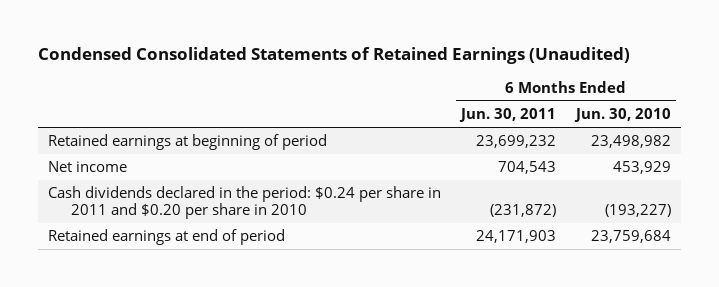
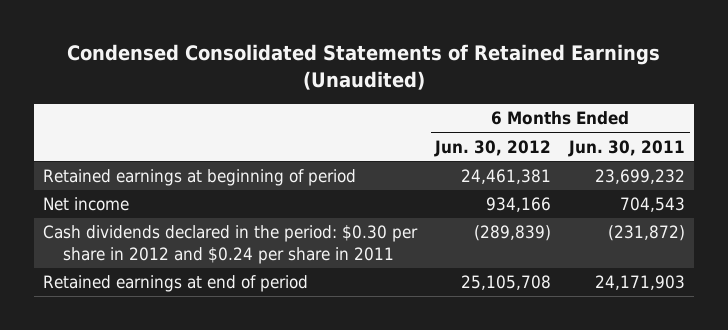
[573,108,671,123] Jun. 30, 2010 -> none
none -> [434,139,552,157] Jun. 30, 2012
[47,186,441,220] Cash dividends declared in the period: $0.24 per share in 2011 and $0.20 per share in 2010 -> [43,225,419,265] Cash dividends declared in the period: $0.30 per share in 2012 and $0.24 per share in 2011

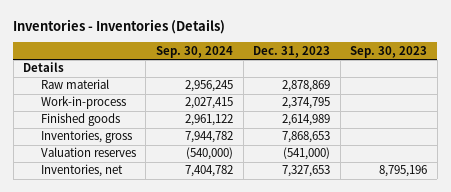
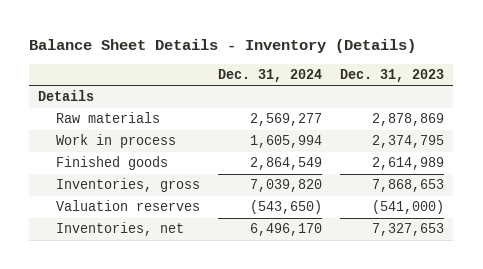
[13,18,226,34] Inventories - Inventories (Details) -> [29,39,417,54] Balance Sheet Details - Inventory (Details)
[155,45,233,58] Sep. 30, 2024 -> none
[350,45,428,58] Sep. 30, 2023 -> none
none -> [218,68,323,82] Dec. 31, 2024
[40,79,109,90] Raw material -> [56,112,161,124] Raw materials
[40,96,126,110] Work-in-process -> [56,134,177,149] Work in process

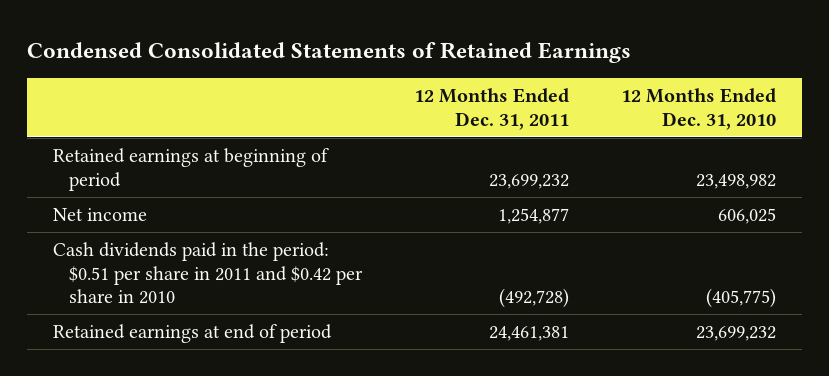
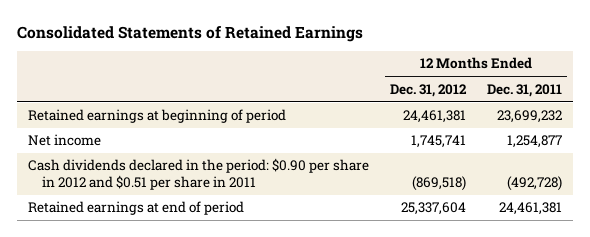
[27,42,632,64] Condensed Consolidated Statements of Retained Earnings -> [16,25,363,42] Consolidated Statements of Retained Earnings
[621,88,777,130] 12 Months Ended Dec. 31, 2010 -> none
none -> [389,83,467,97] Dec. 31, 2012
[53,242,364,305] Cash dividends paid in the period: $0.51 per share in 2011 and $0.42 per share in 2010 -> [27,158,369,191] Cash dividends declared in the period: $0.90 per share in 2012 and $0.51 per share in 2011

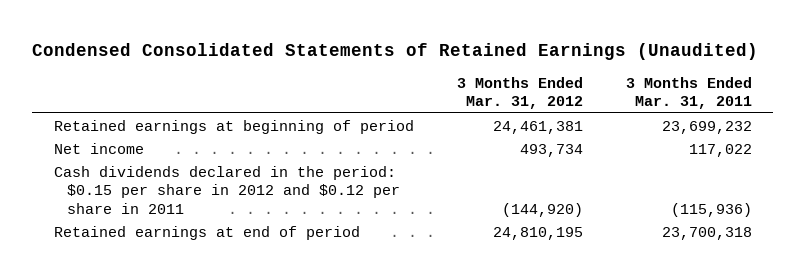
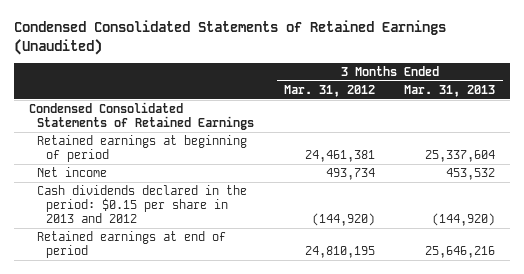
[625,76,752,110] 3 Months Ended Mar. 31, 2011 -> none
none -> [404,84,496,97] Mar. 31, 2013
none -> [28,102,255,131] Condensed Consolidated Statements of Retained Earnings
[53,165,400,214] Cash dividends declared in the period: $0.15 per share in 2012 and $0.12 per share in 2011 -> [37,185,248,224] Cash dividends declared in the period: $0.15 per share in 2013 and 2012

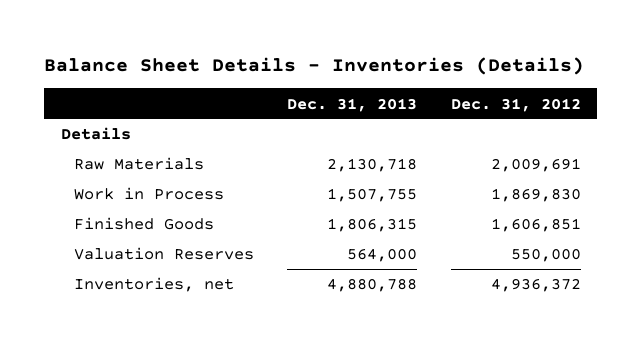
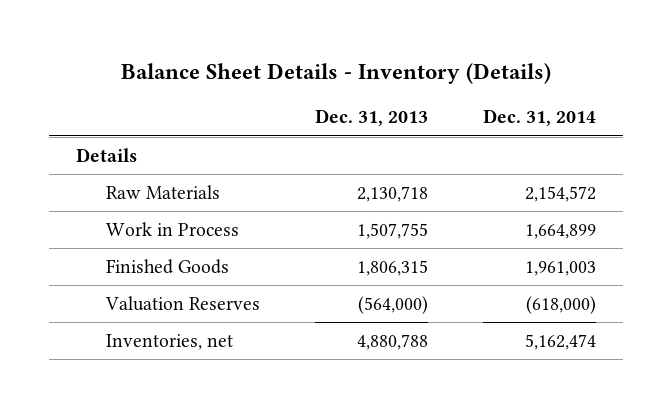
[44,57,585,76] Balance Sheet Details - Inventories (Details) -> [120,62,551,84] Balance Sheet Details - Inventory (Details)
[450,97,581,112] Dec. 31, 2012 -> none
none -> [482,109,596,127] Dec. 31, 2014
[347,248,418,263] 564,000 -> [357,296,428,315] (564,000)

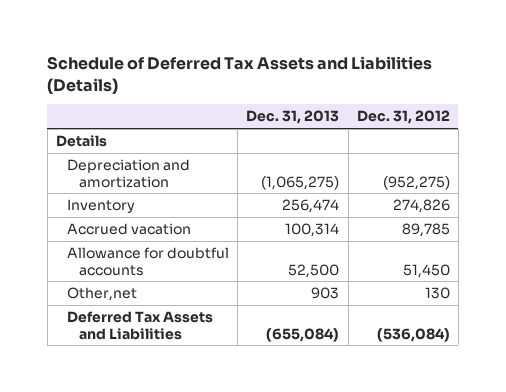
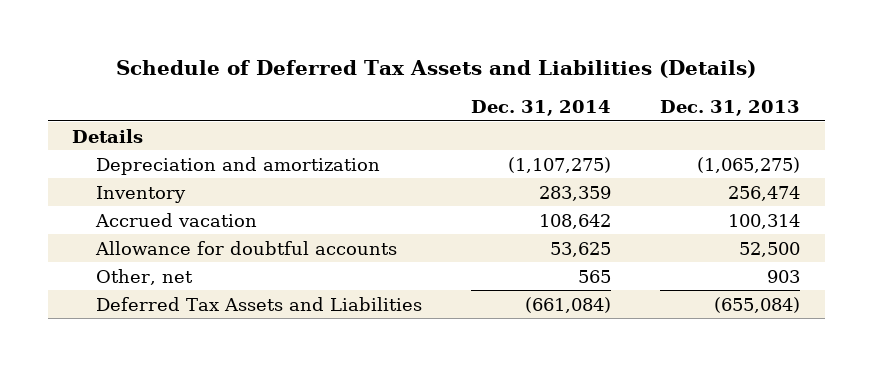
[356,110,450,125] Dec. 31, 2012 -> none
none -> [471,100,612,117] Dec. 31, 2014
[67,287,138,302] Other,net -> [95,268,193,285] Other, net

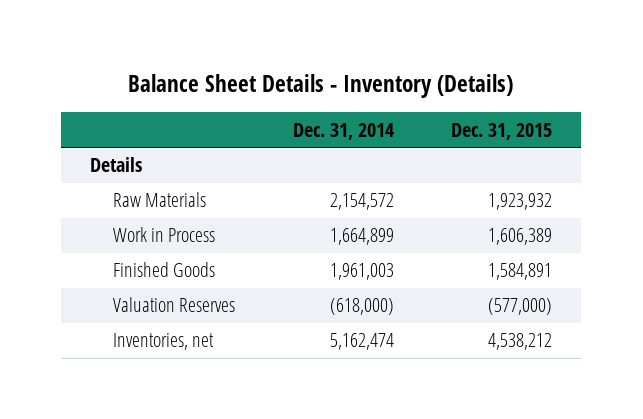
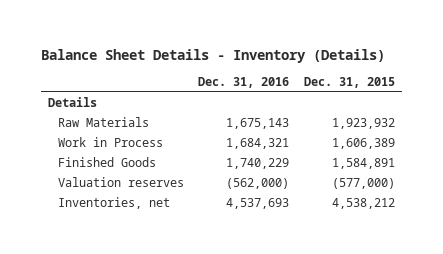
[292,122,394,140] Dec. 31, 2014 -> none
none -> [198,77,290,89] Dec. 31, 2016
[113,297,236,313] Valuation Reserves -> [57,177,184,188] Valuation reserves

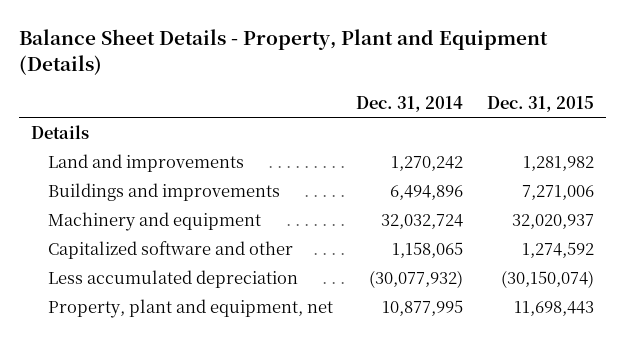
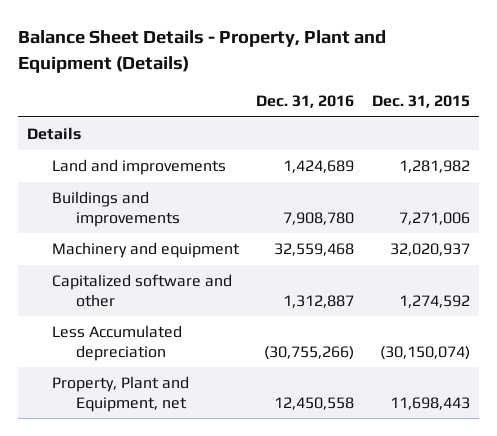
[356,95,464,112] Dec. 31, 2014 -> none
none -> [256,94,355,108] Dec. 31, 2016
[47,269,298,288] Less accumulated depreciation -> [51,325,182,361] Less Accumulated depreciation
[47,298,333,318] Property, plant and equipment, net -> [51,376,189,412] Property, Plant and Equipment, net

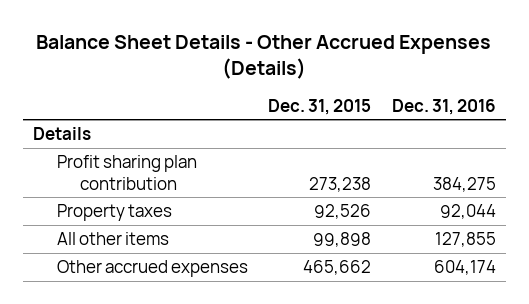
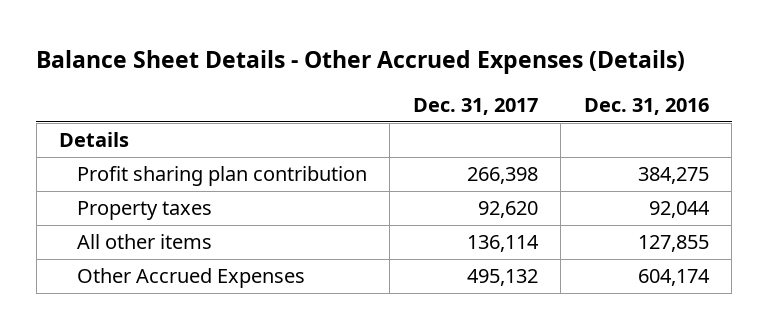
[268,98,372,115] Dec. 31, 2015 -> none
none -> [412,98,538,116] Dec. 31, 2017
[56,260,248,278] Other accrued expenses -> [76,268,305,289] Other Accrued Expenses

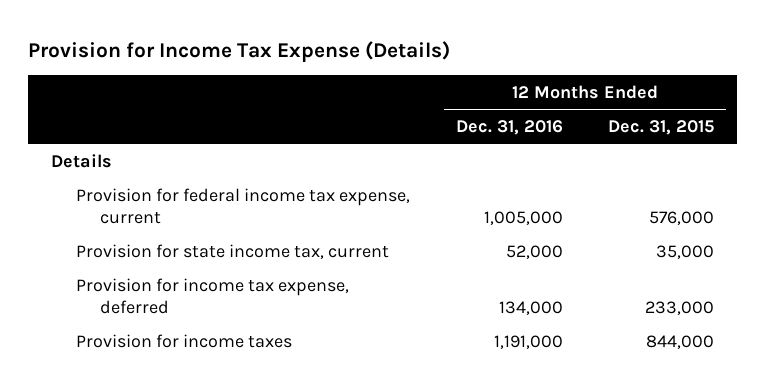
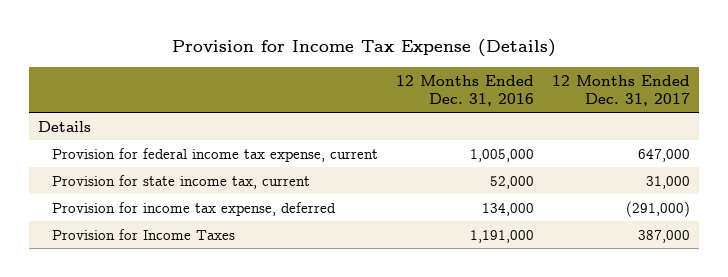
[608,119,715,135] Dec. 31, 2015 -> none
none -> [551,74,690,106] 12 Months Ended Dec. 31, 2017
[75,333,292,348] Provision for income taxes -> [51,228,235,240] Provision for Income Taxes

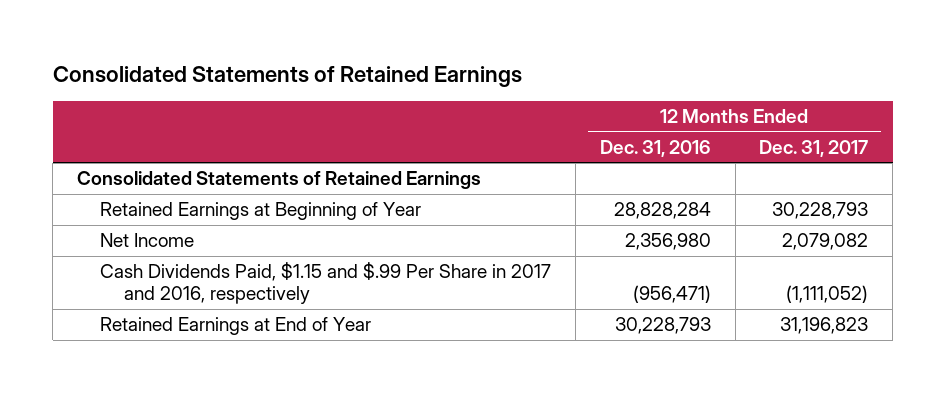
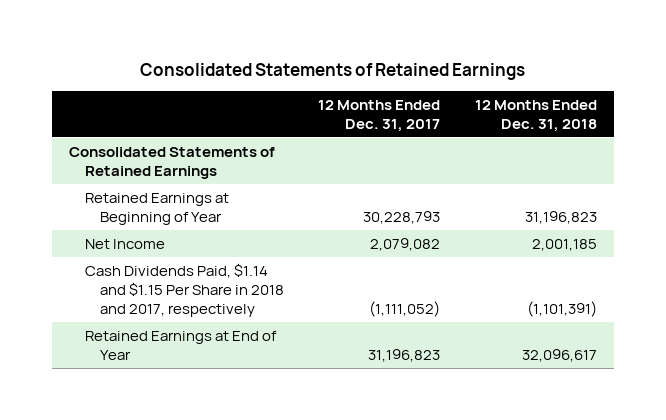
[599,139,711,157] Dec. 31, 2016 -> none
none -> [474,99,597,132] 12 Months Ended Dec. 31, 2018
[100,262,552,305] Cash Dividends Paid, $1.15 and $.99 Per Share in 2017 and 2016, respectively -> [84,263,284,317] Cash Dividends Paid, $1.14 and $1.15 Per Share in 2018 and 2017, respectively

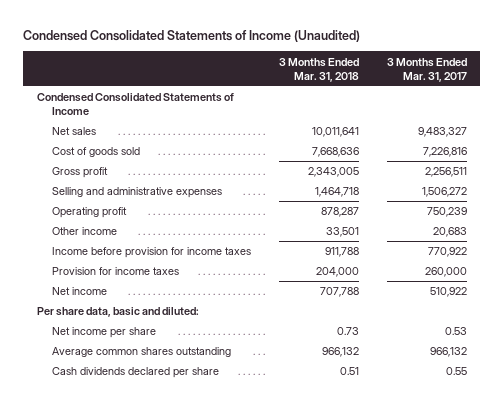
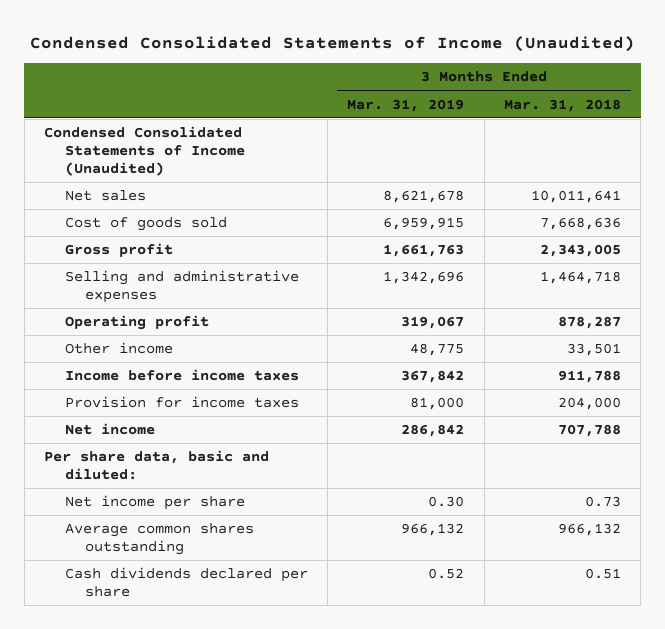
[386,57,467,82] 3 Months Ended Mar. 31, 2017 -> none
none -> [347,98,465,112] Mar. 31, 2019
[37,93,235,116] Condensed Consolidated Statements of Income -> [44,126,245,176] Condensed Consolidated Statements of Income (Unaudited)
[51,247,251,259] Income before provision for income taxes -> [64,369,299,382] Income before income taxes

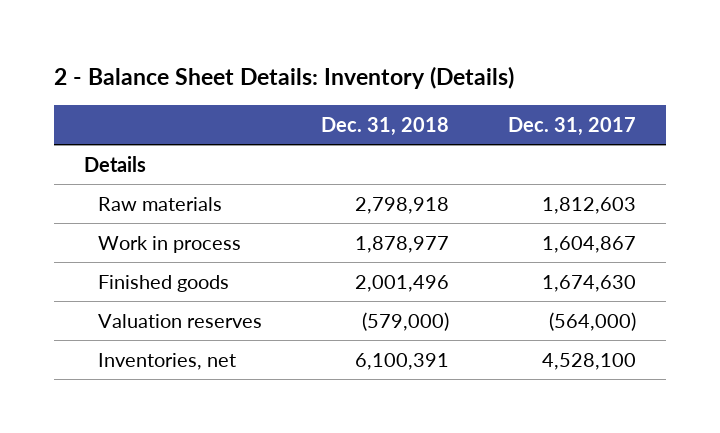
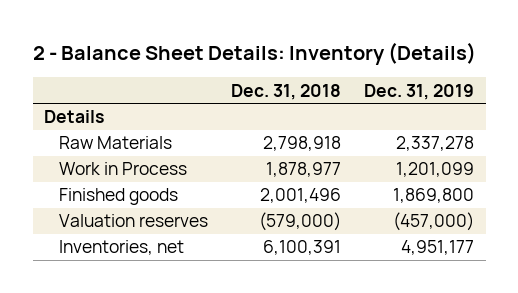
[508,117,637,137] Dec. 31, 2017 -> none
none -> [364,83,475,100] Dec. 31, 2019
[97,196,222,211] Raw materials -> [58,136,172,150] Raw Materials
[97,235,241,253] Work in process -> [58,162,187,176] Work in Process

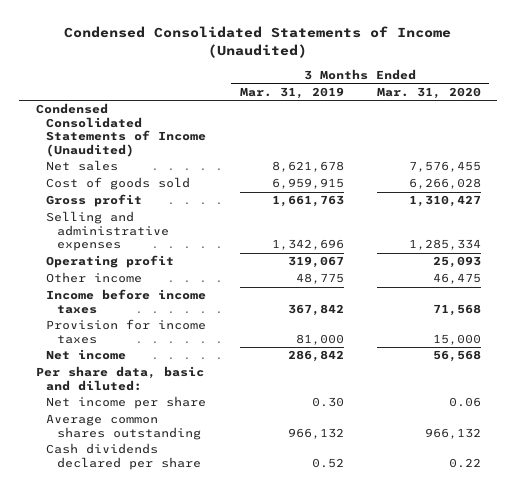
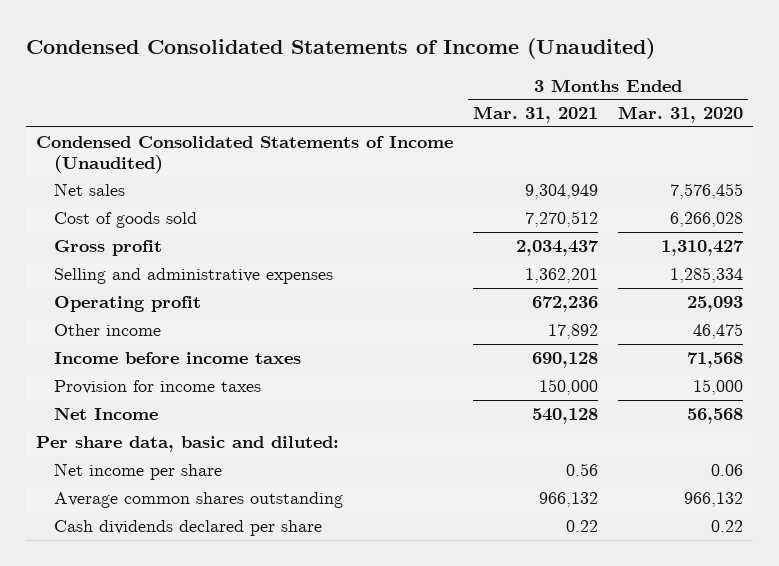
[239,86,344,99] Mar. 31, 2019 -> none
none -> [473,106,599,124] Mar. 31, 2021
[46,349,127,361] Net income -> [54,406,159,420] Net Income

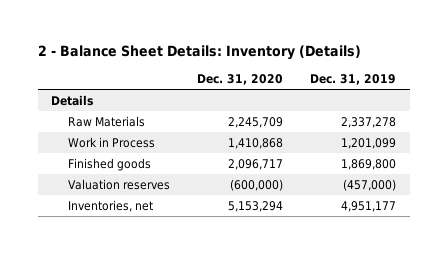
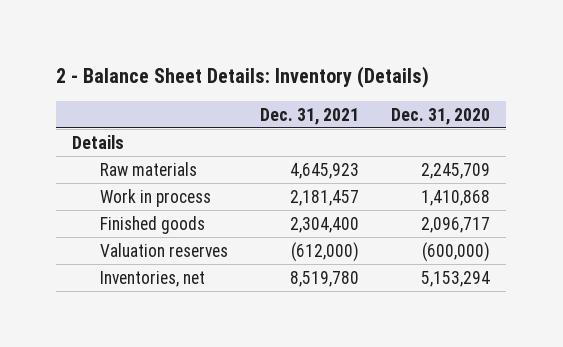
[310,74,397,86] Dec. 31, 2019 -> none
none -> [260,107,360,125] Dec. 31, 2021
[68,115,146,127] Raw Materials -> [100,161,198,176] Raw materials
[68,136,156,148] Work in Process -> [100,188,212,207] Work in process

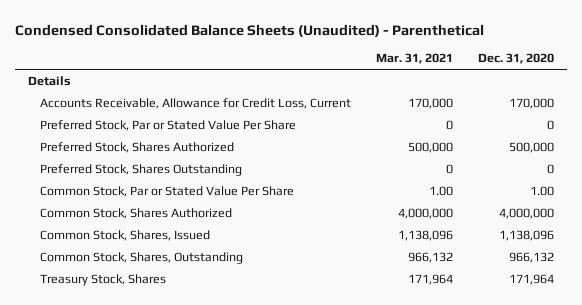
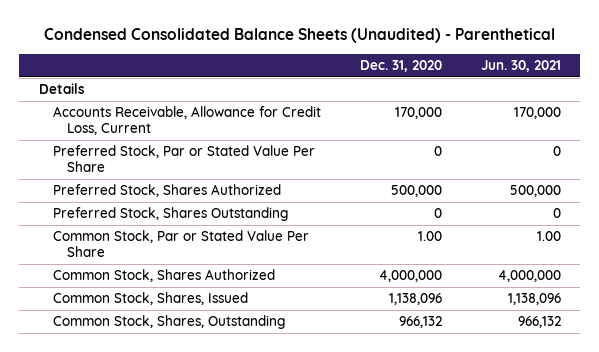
[375,53,453,65] Mar. 31, 2021 -> none
none -> [480,60,561,73] Jun. 30, 2021
[39,274,166,287] Treasury Stock, Shares -> none

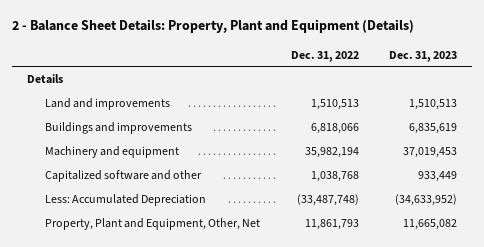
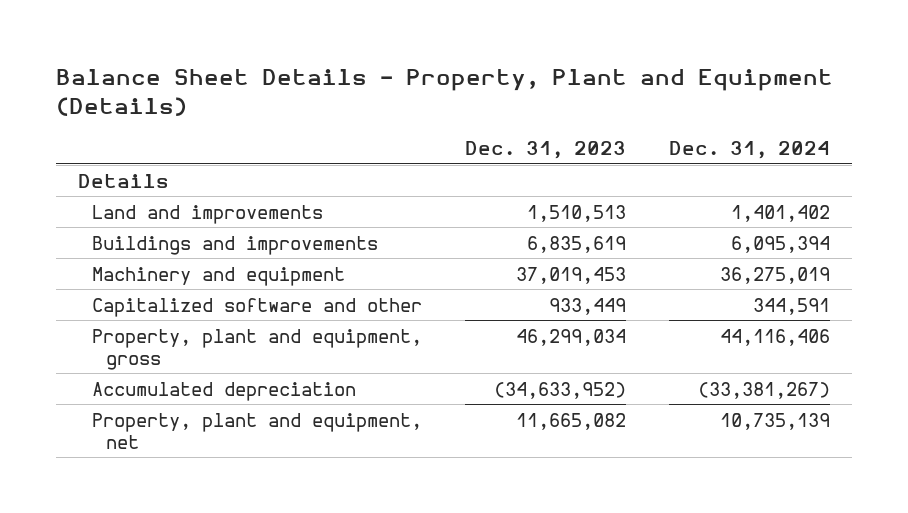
[11,19,414,34] 2 - Balance Sheet Details: Property, Plant and Equipment (Details) -> [56,68,834,116] Balance Sheet Details - Property, Plant and Equipment (Details)
[290,50,359,62] Dec. 31, 2022 -> none
none -> [669,141,831,160] Dec. 31, 2024
none -> [91,328,422,370] Property, plant and equipment, gross
[45,193,207,206] Less: Accumulated Depreciation -> [91,381,356,401] Accumulated depreciation
[45,217,261,230] Property, Plant and Equipment, Other, Net -> [91,412,422,449] Property, plant and equipment, net

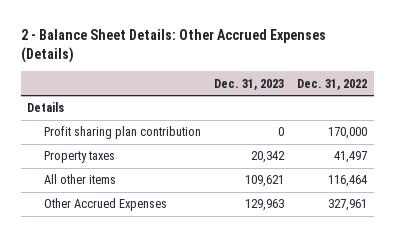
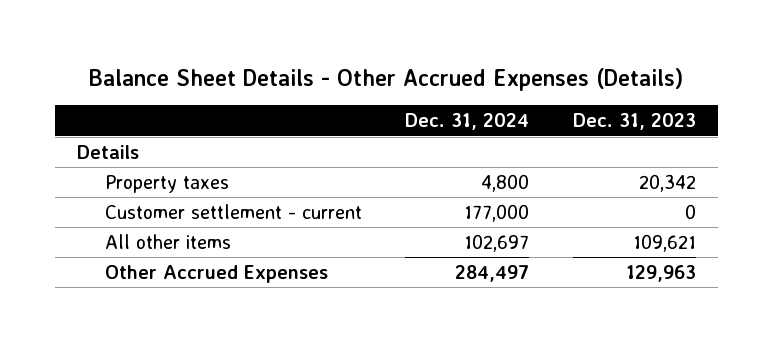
[20,28,326,63] 2 - Balance Sheet Details: Other Accrued Expenses (Details) -> [89,67,684,91] Balance Sheet Details - Other Accrued Expenses (Details)
[297,78,368,90] Dec. 31, 2022 -> none
none -> [405,113,530,131] Dec. 31, 2024
[43,126,201,140] Profit sharing plan contribution -> none
none -> [104,203,362,219] Customer settlement - current

